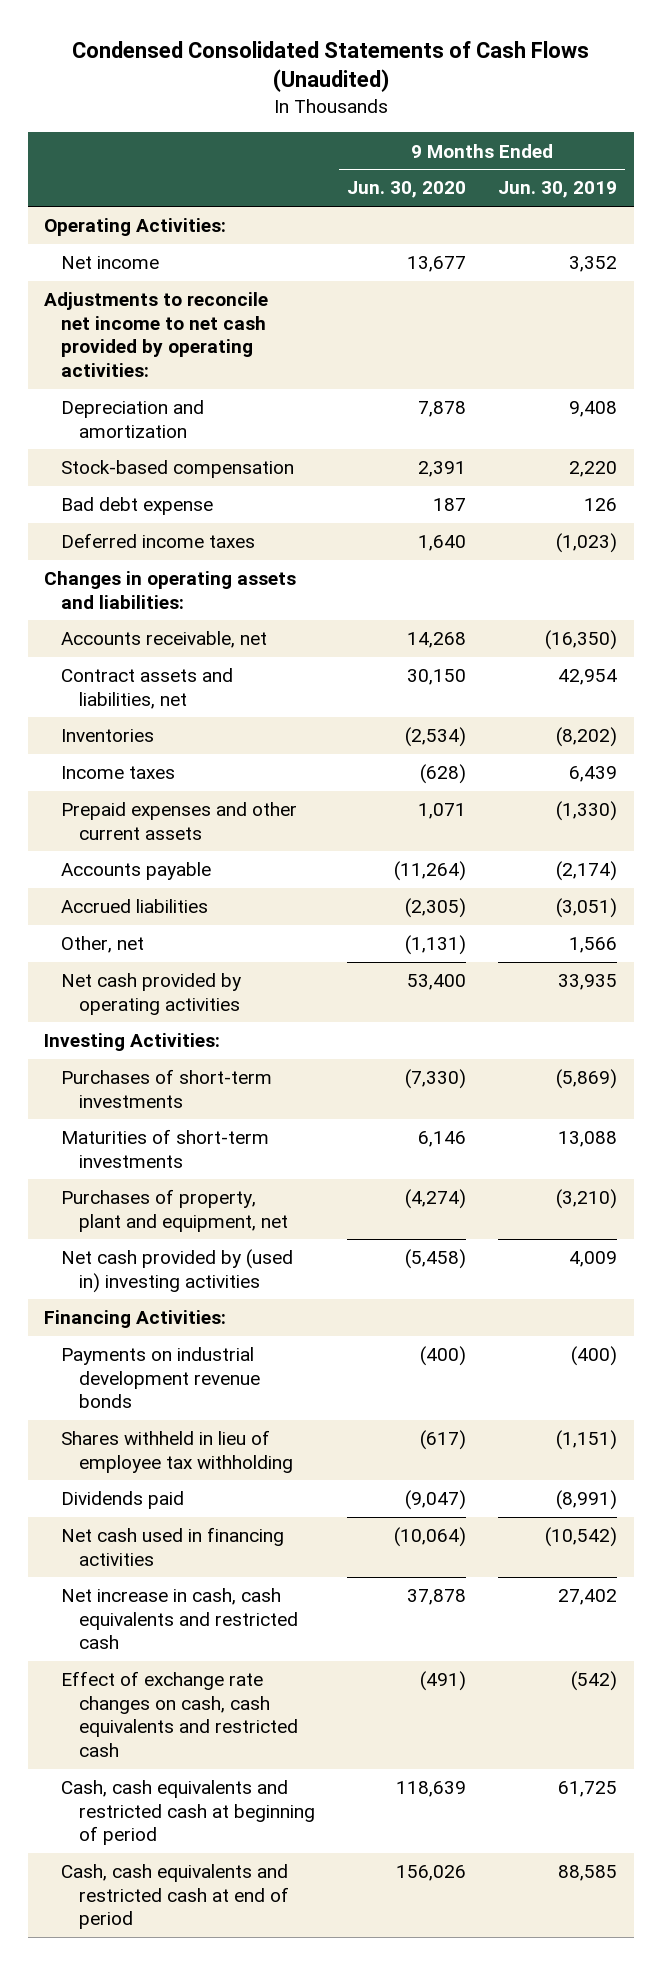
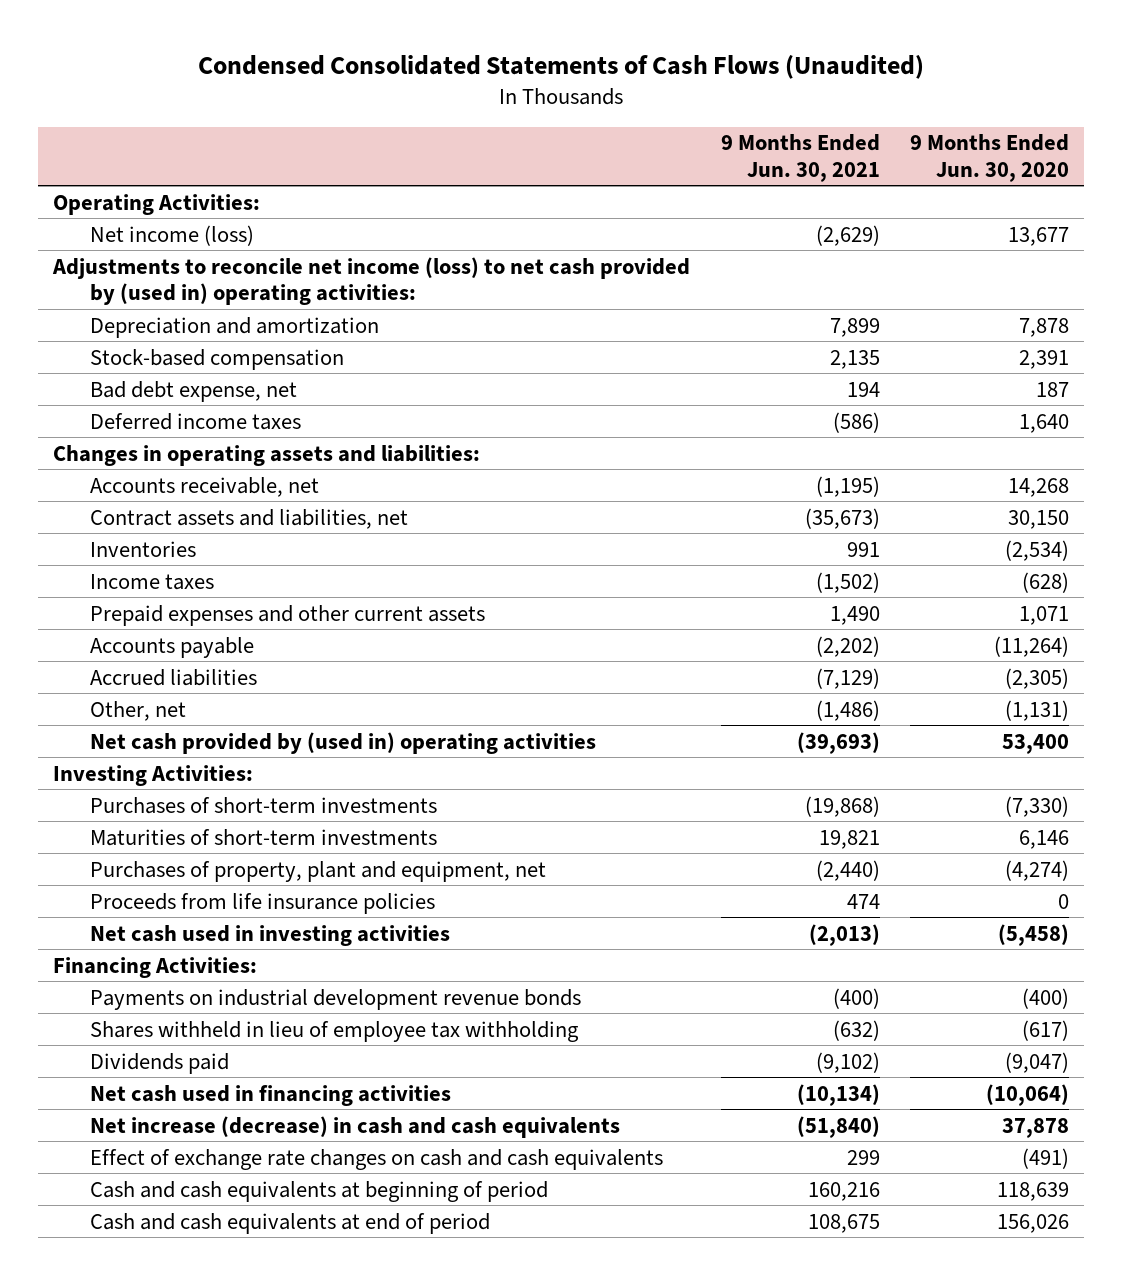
[498,181,618,199] Jun. 30, 2019 -> none
none -> [720,134,880,182] 9 Months Ended Jun. 30, 2021
[61,256,160,270] Net income -> [89,224,254,246] Net income (loss)
[44,292,269,378] Adjustments to reconcile net income to net cash provided by operating activities: -> [52,256,691,306] Adjustments to reconcile net income (loss) to net cash provided by (used in) operating activities:
[61,497,214,516] Bad debt expense -> [89,380,297,402] Bad debt expense, net
[61,973,242,1015] Net cash provided by operating activities -> [89,731,596,754] Net cash provided by (used in) operating activities
none -> [89,892,435,914] Proceeds from life insurance policies
[61,1249,294,1293] Net cash provided by (used in) investing activities -> [89,924,450,946] Net cash used in investing activities
[61,1588,298,1650] Net increase in cash, cash equivalents and restricted cash -> [89,1115,620,1138] Net increase (decrease) in cash and cash equivalents
[61,1671,298,1758] Effect of exchange rate changes on cash, cash equivalents and restricted cash -> [89,1148,663,1170] Effect of exchange rate changes on cash and cash equivalents
[61,1780,315,1846] Cash, cash equivalents and restricted cash at beginning of period -> [89,1180,548,1202] Cash and cash equivalents at beginning of period
[61,1864,289,1930] Cash, cash equivalents and restricted cash at end of period -> [89,1212,490,1234] Cash and cash equivalents at end of period

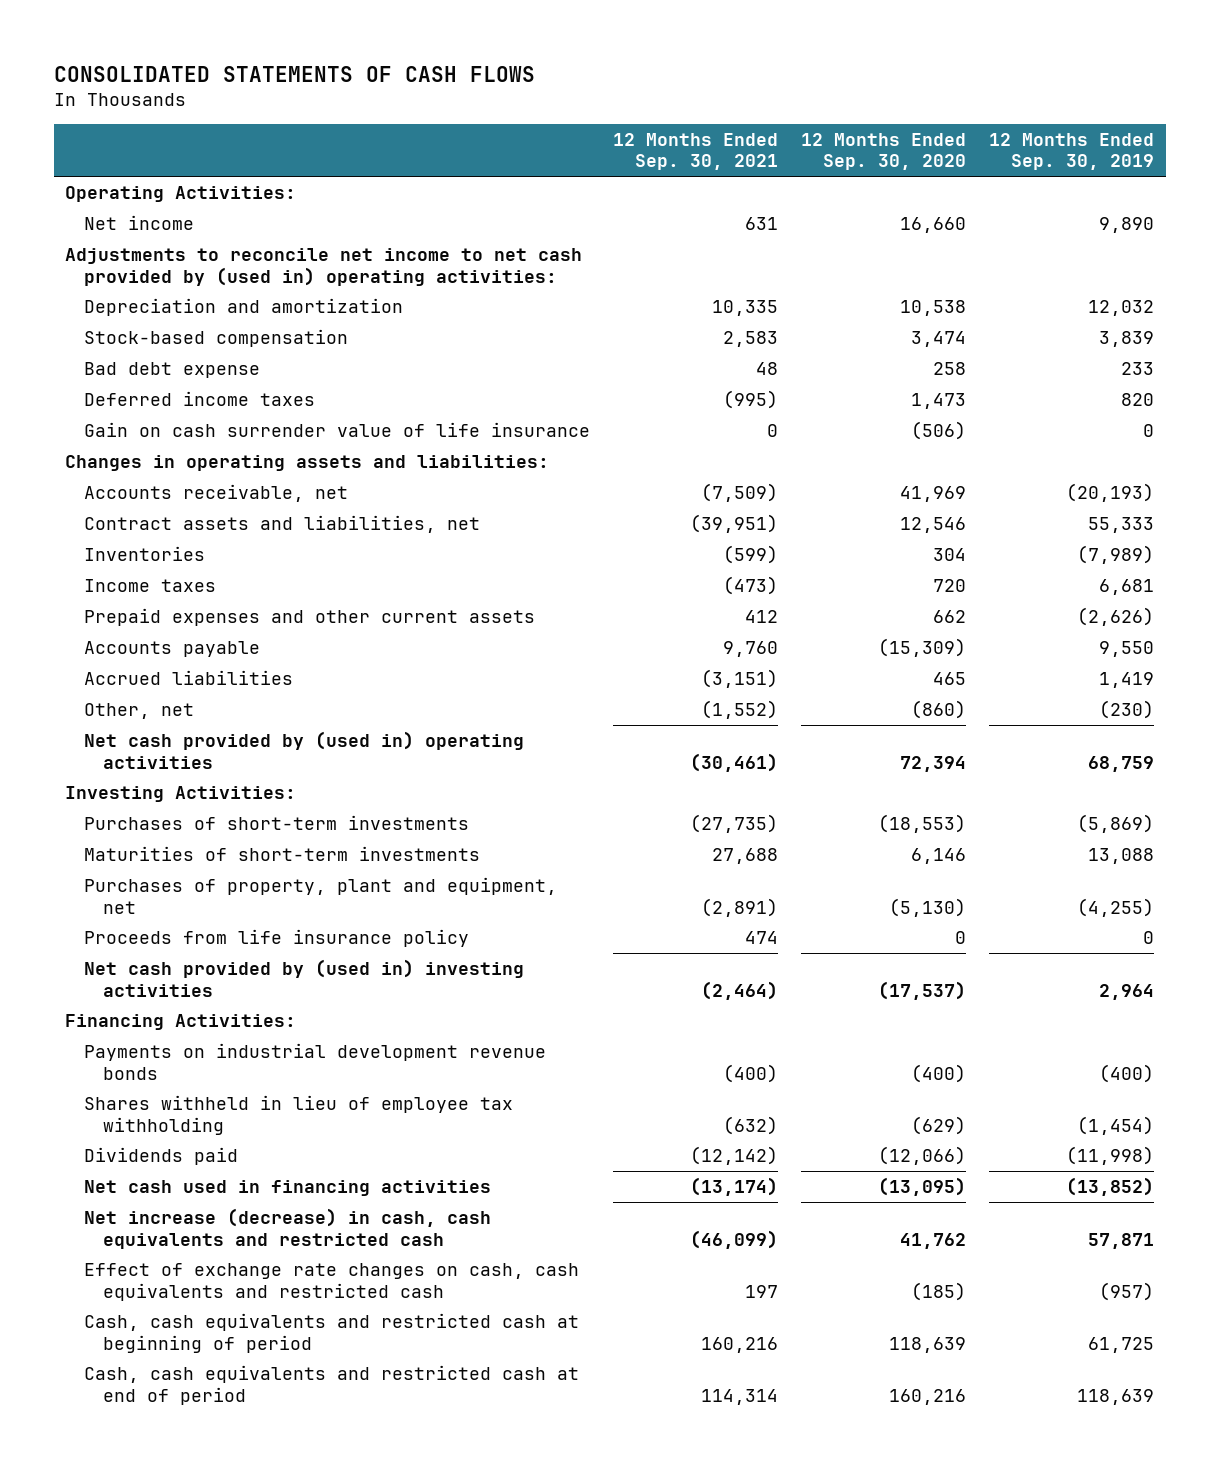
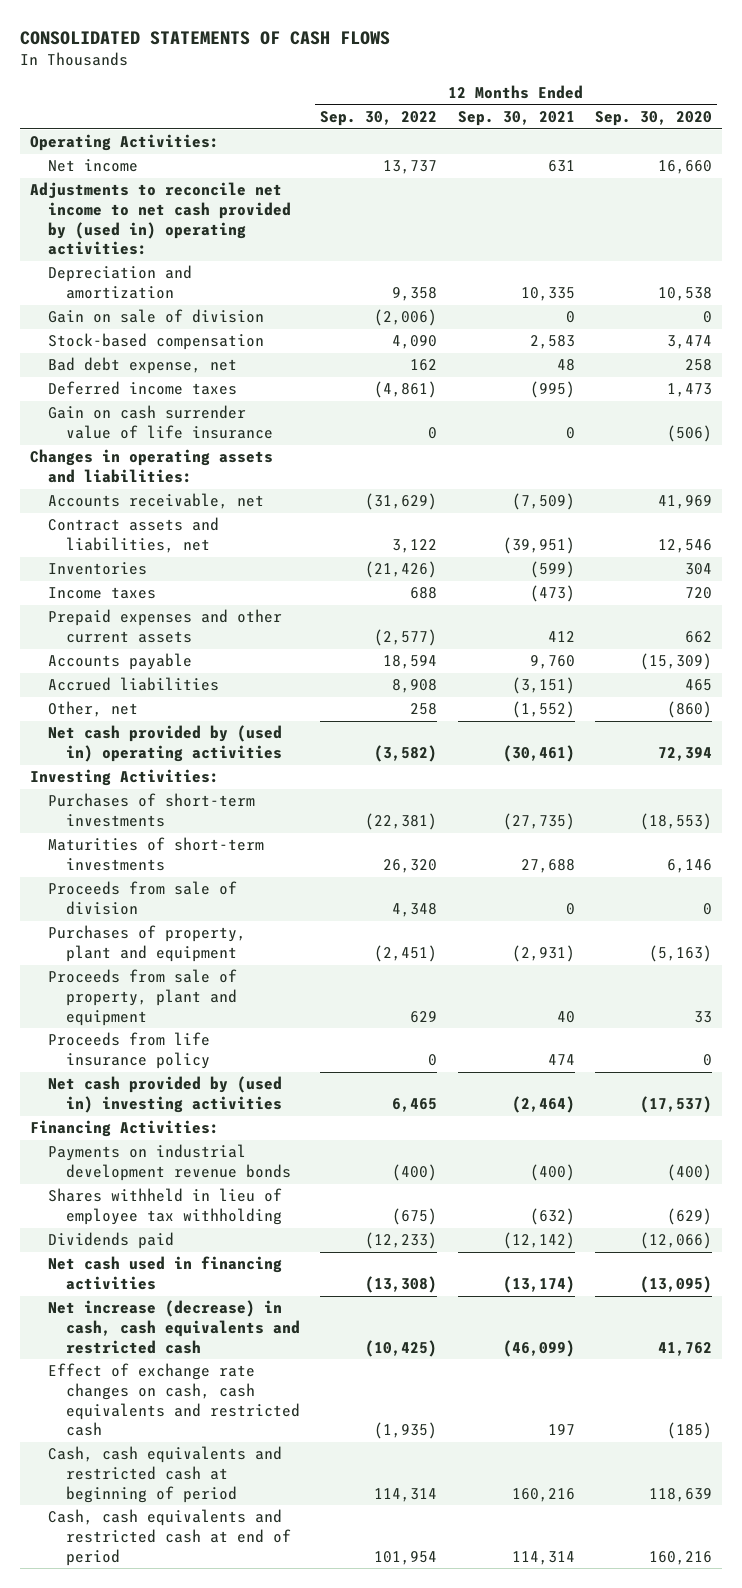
[989,132,1155,171] 12 Months Ended Sep. 30, 2019 -> none
none -> [320,111,438,127] Sep. 30, 2022
none -> [47,309,264,324] Gain on sale of division
[83,361,260,378] Bad debt expense -> [47,357,237,375] Bad debt expense, net
none -> [47,881,237,916] Proceeds from sale of division
[83,876,557,914] Purchases of property, plant and equipment, net -> [47,925,246,963] Purchases of property, plant and equipment
[701,897,779,917] (2,891) -> [511,945,575,963] (2,931)
[889,897,967,917] (5,130) -> [648,945,712,963] (5,163)
none -> [47,969,238,1026] Proceeds from sale of property, plant and equipment

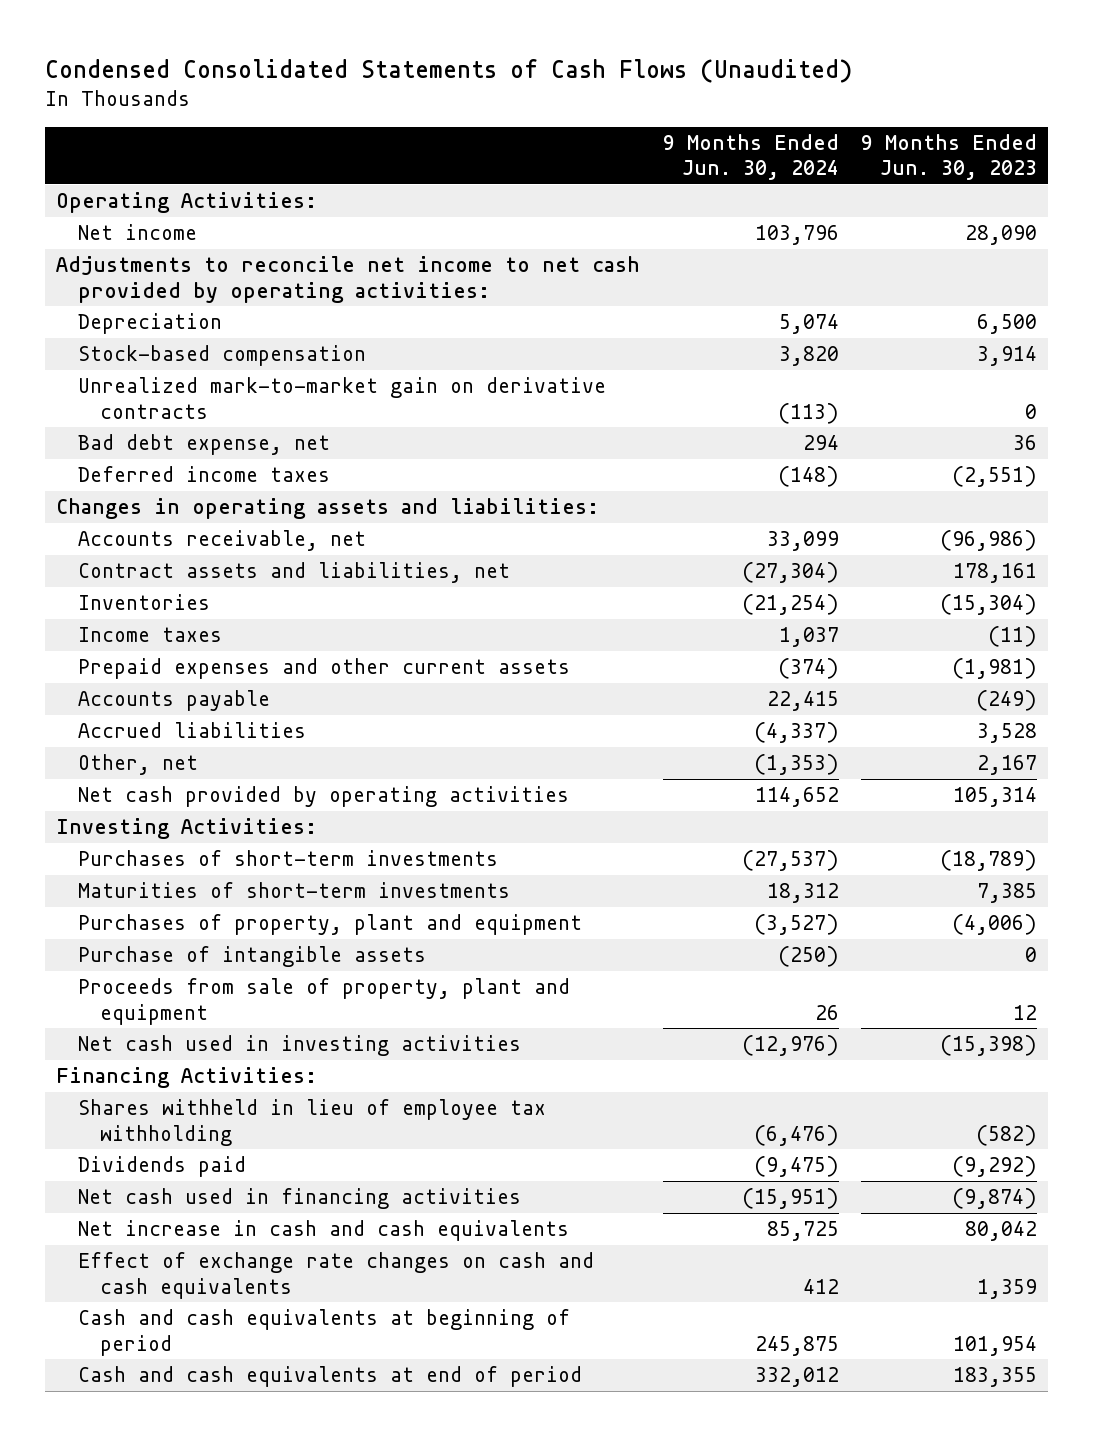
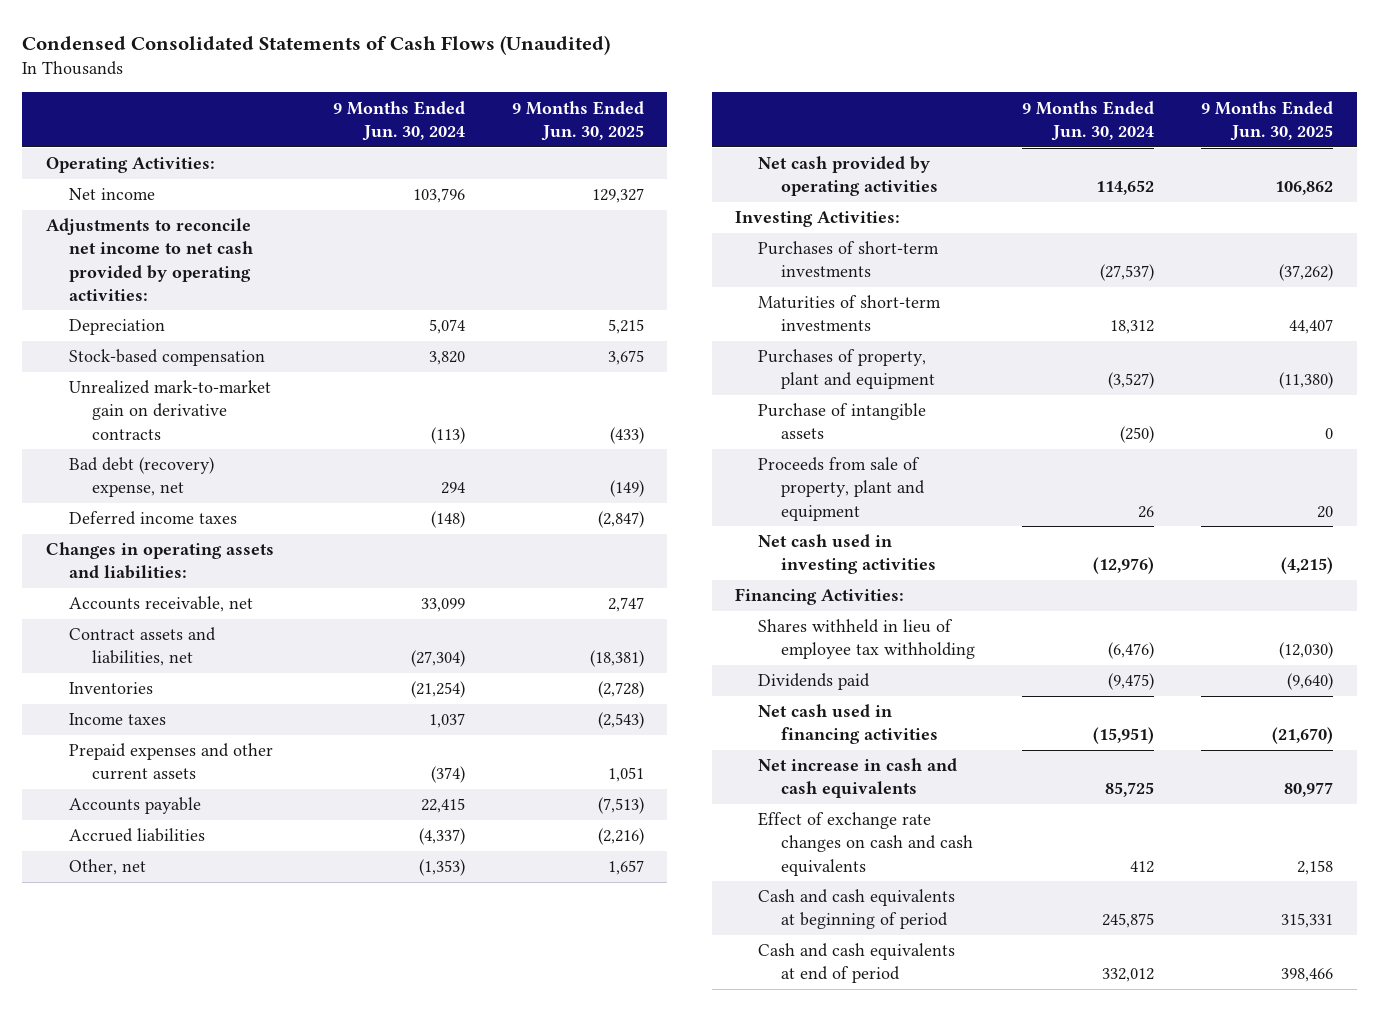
[861,133,1038,181] 9 Months Ended Jun. 30, 2023 -> none
none -> [511,100,644,141] 9 Months Ended Jun. 30, 2025
[78,434,331,456] Bad debt expense, net -> [68,457,214,498] Bad debt (recovery) expense, net

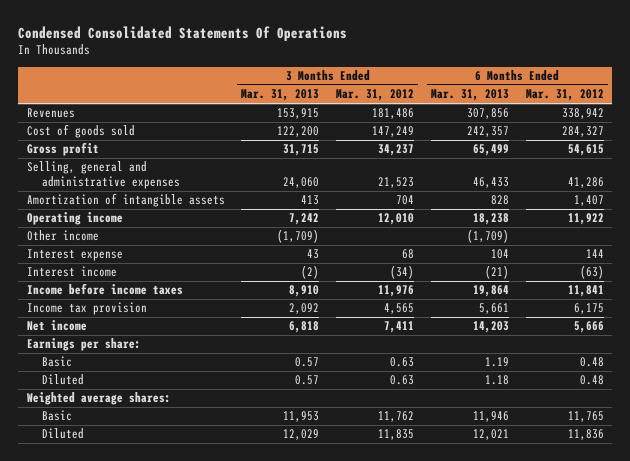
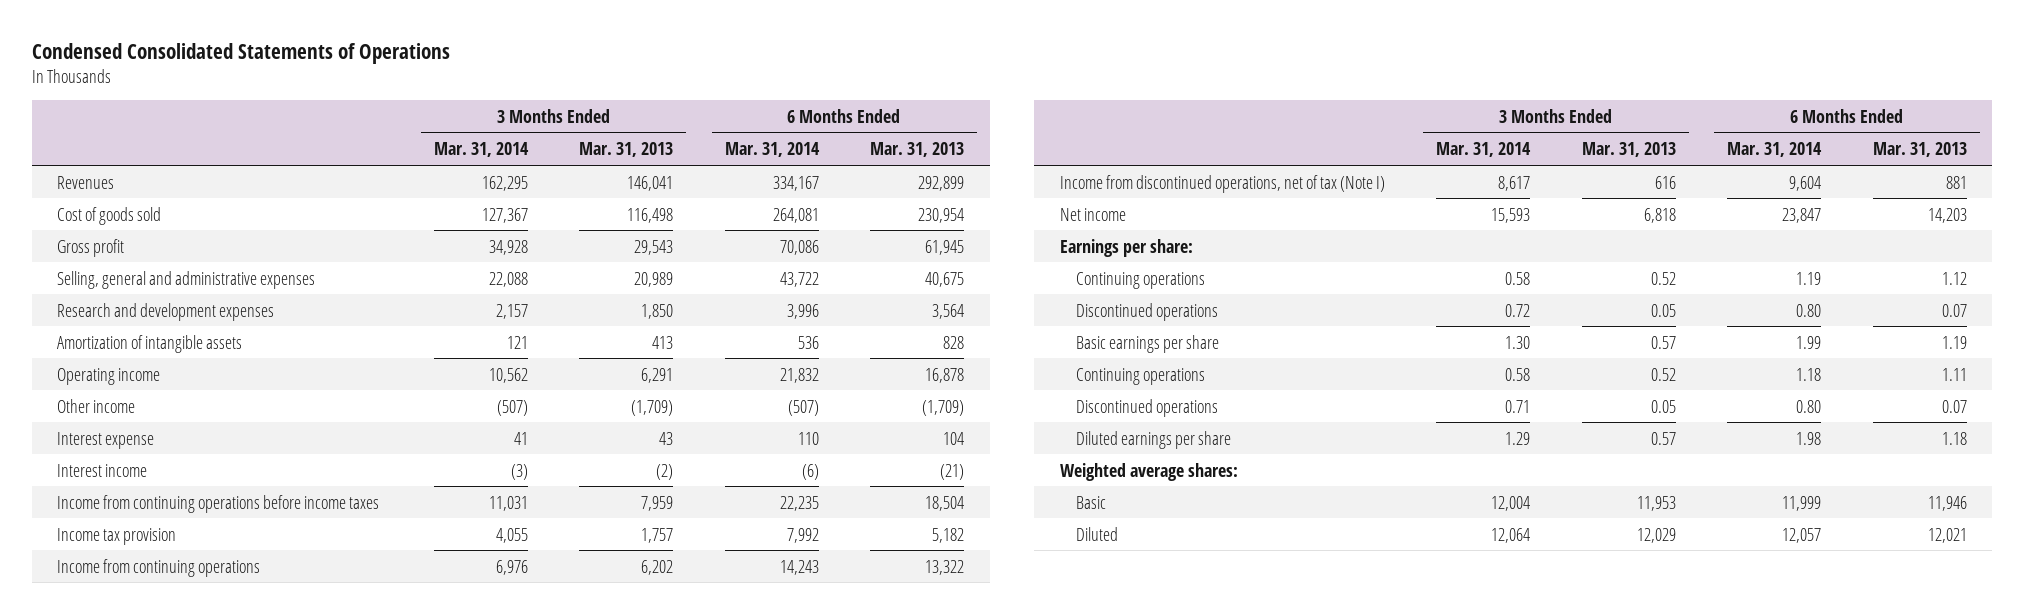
[18,25,348,41] Condensed Consolidated Statements Of Operations -> [31,42,450,64] Condensed Consolidated Statements of Operations
[336,89,415,102] Mar. 31, 2012 -> none
[525,89,604,102] Mar. 31, 2012 -> none
none -> [433,142,529,158] Mar. 31, 2014
none -> [724,142,820,158] Mar. 31, 2014
[277,108,320,120] 153,915 -> [627,175,674,191] 146,041
[466,108,509,120] 307,856 -> [918,175,965,191] 292,899
[277,126,320,138] 122,200 -> [627,207,674,223] 116,498
[466,126,509,138] 242,357 -> [918,207,965,223] 230,954
[283,144,320,157] 31,715 -> [634,239,674,255] 29,543
[472,144,509,157] 65,499 -> [925,239,965,255] 61,945
[283,176,320,188] 24,060 -> [634,271,674,287] 20,989
[472,176,509,188] 46,433 -> [925,271,965,287] 40,675
none -> [57,302,275,321] Research and development expenses
[289,213,320,226] 7,242 -> [641,367,674,383] 6,291
[472,213,509,226] 18,238 -> [925,367,965,383] 16,878
[26,283,183,296] Income before income taxes -> [57,494,380,513] Income from continuing operations before income taxes
[289,285,320,298] 8,910 -> [641,495,674,511] 7,959
[472,285,509,298] 19,864 -> [925,495,965,511] 18,504
[289,303,320,315] 2,092 -> [641,527,674,543] 1,757
[478,303,509,315] 5,661 -> [932,527,965,543] 5,182
none -> [57,558,261,577] Income from continuing operations
none -> [1059,174,1385,193] Income from discontinued operations, net of tax (Note I)
none -> [1076,271,1206,289] Continuing operations
none -> [1076,302,1219,321] Discontinued operations
[41,356,72,368] Basic -> [1076,334,1220,353] Basic earnings per share
none -> [1076,367,1206,385] Continuing operations
none -> [1076,398,1219,417] Discontinued operations
[41,374,84,386] Diluted -> [1076,430,1232,449] Diluted earnings per share

